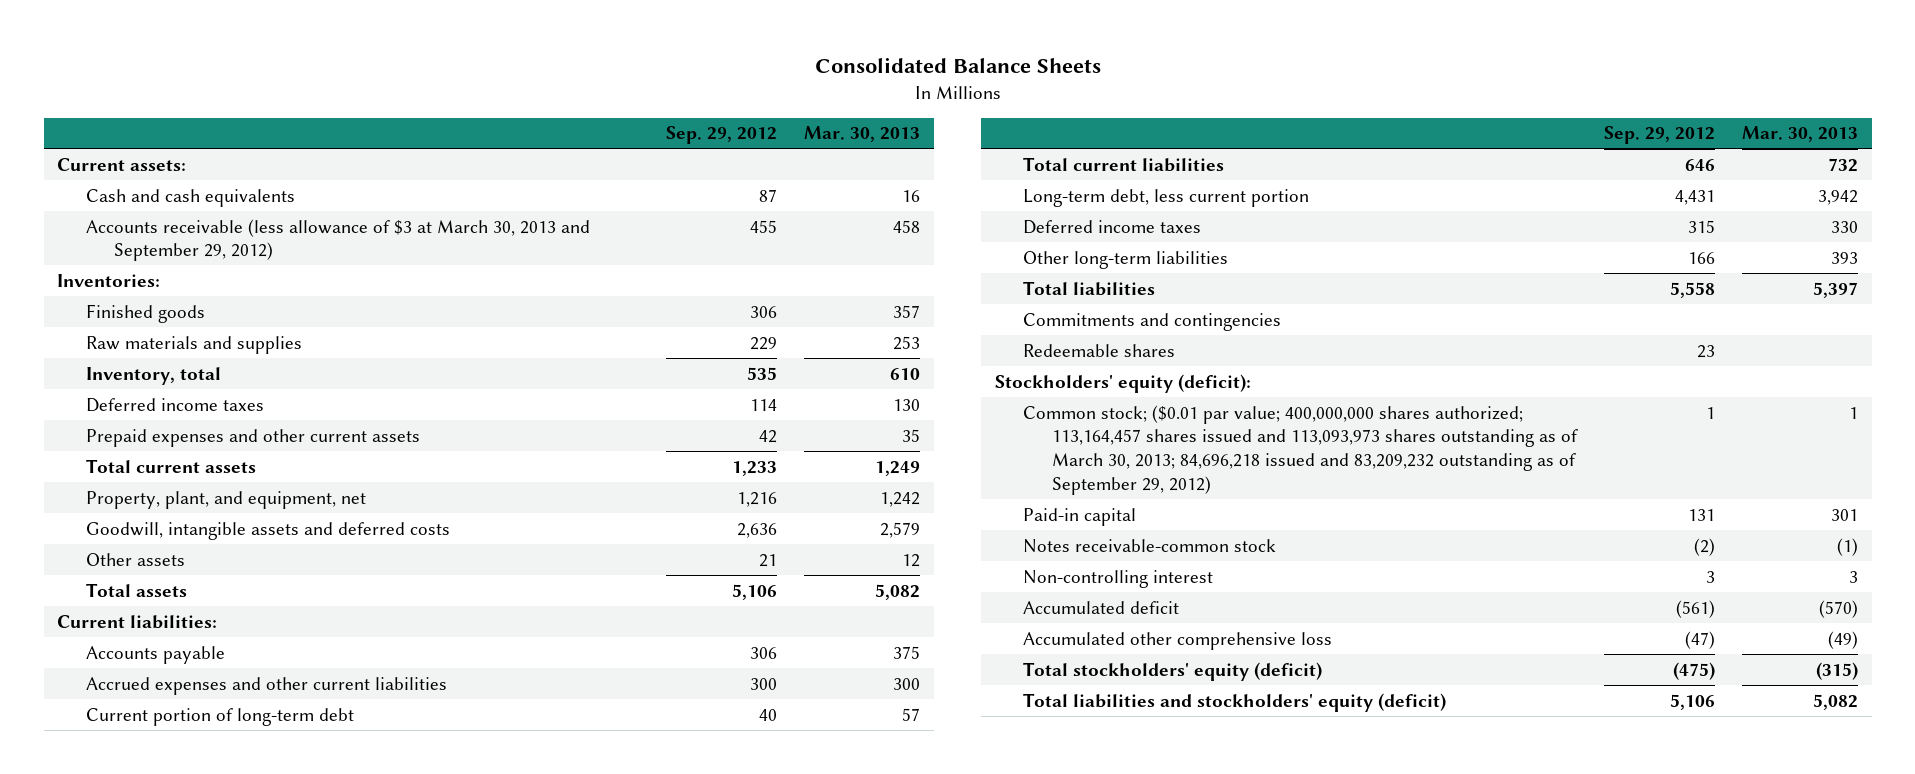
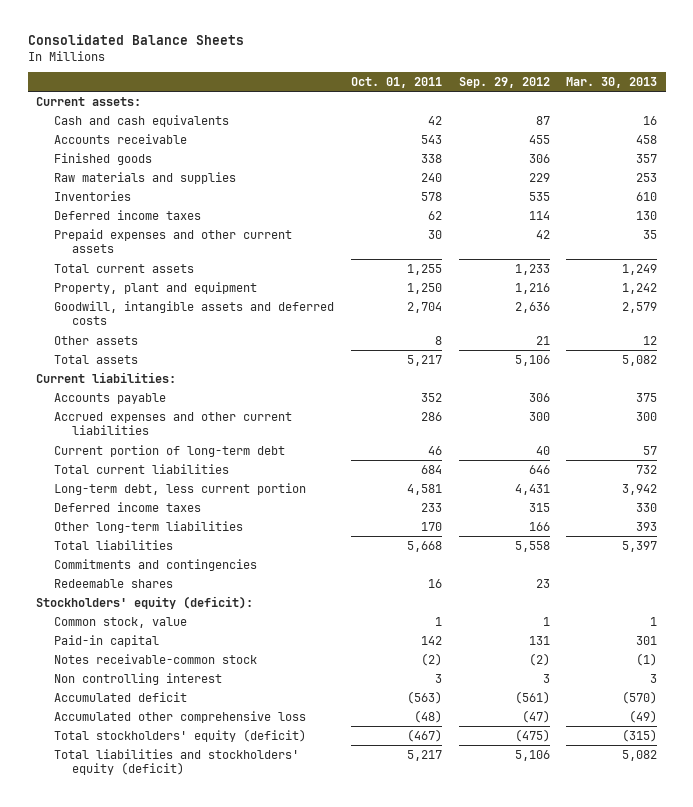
none -> [350,76,442,88] Oct. 01, 2011
[57,273,161,287] Inventories: -> none
[85,218,590,262] Accounts receivable (less allowance of $3 at March 30, 2013 and September 29, 2012) -> [54,133,188,144] Accounts receivable
[85,366,221,385] Inventory, total -> [54,190,132,201] Inventories
[85,490,366,509] Property, plant, and equipment, net -> [54,281,258,294] Property, plant and equipment
[1023,404,1579,496] Common stock; ($0.01 par value; 400,000,000 shares authorized; 113,164,457 shares issued and 113,093,973 shares outstanding as of March 30, 2013; 84,696,218 issued and 83,209,232 outstanding as of September 29, 2012) -> [54,616,188,628] Common stock, value
[1023,569,1214,588] Non-controlling interest -> [54,672,223,685] Non controlling interest

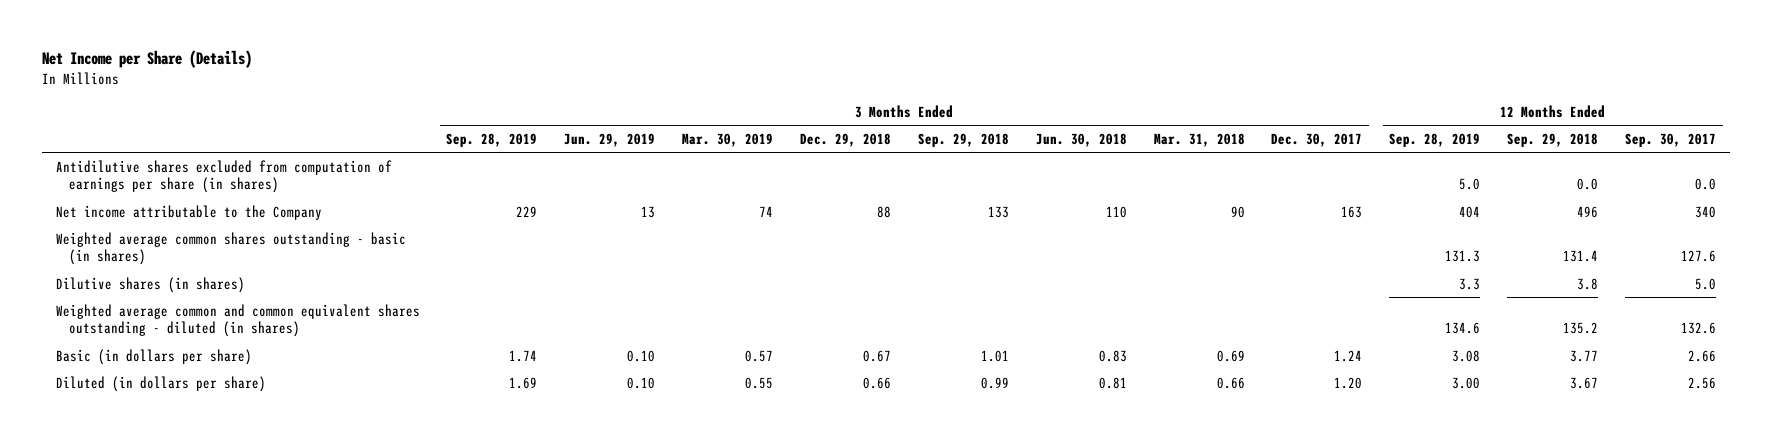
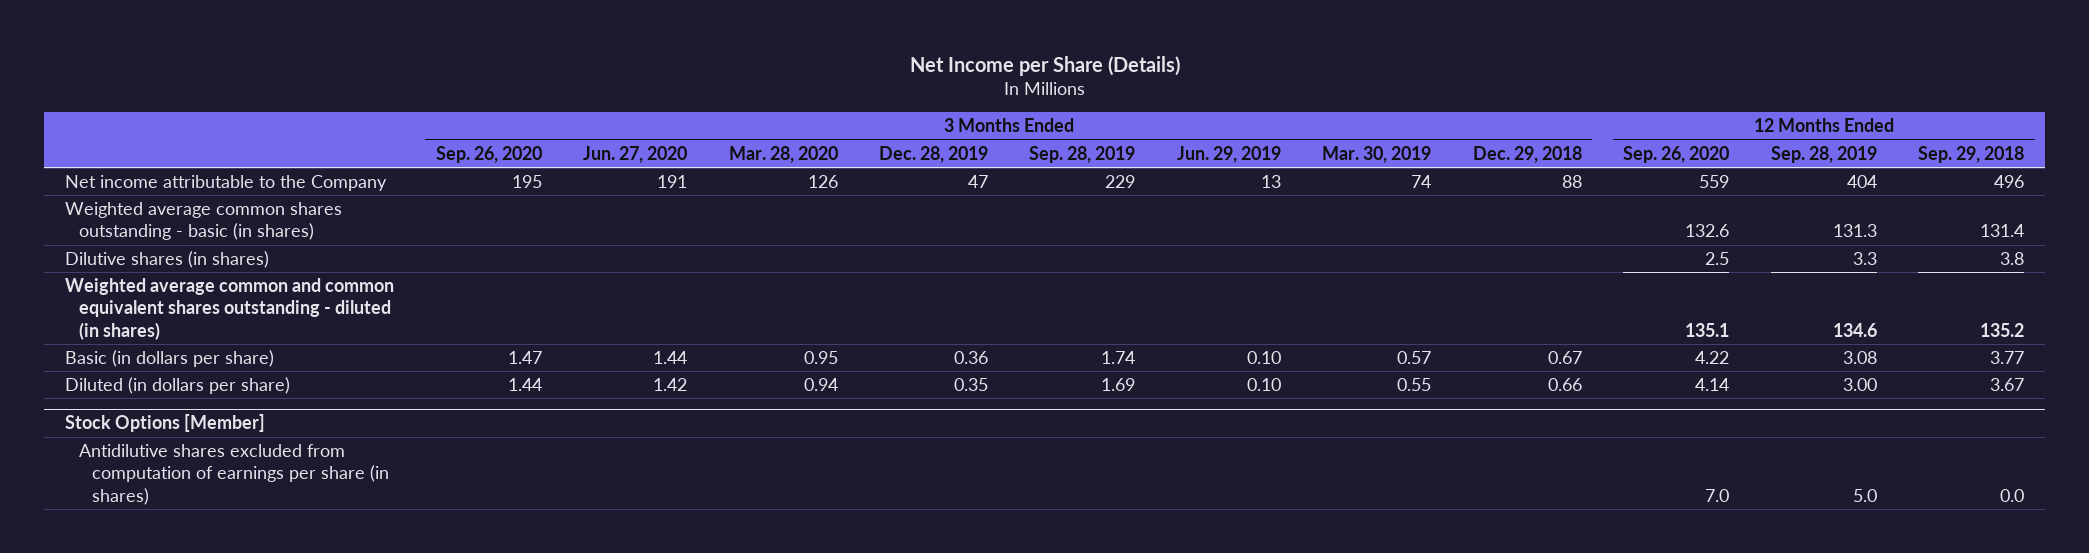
[917,132,1009,147] Sep. 29, 2018 -> none
[1035,132,1127,147] Jun. 30, 2018 -> none
[1153,132,1245,147] Mar. 31, 2018 -> none
[1271,132,1363,147] Dec. 30, 2017 -> none
[1625,132,1717,147] Sep. 30, 2017 -> none
none -> [435,145,542,163] Sep. 26, 2020
none -> [583,145,688,163] Jun. 27, 2020
none -> [728,145,838,163] Mar. 28, 2020
none -> [879,145,989,163] Dec. 28, 2019
none -> [1623,145,1730,163] Sep. 26, 2020
[55,159,392,194] Antidilutive shares excluded from computation of earnings per share (in shares) -> none
none -> [65,414,266,433] Stock Options [Member]
none -> [78,443,390,505] Antidilutive shares excluded from computation of earnings per share (in shares)

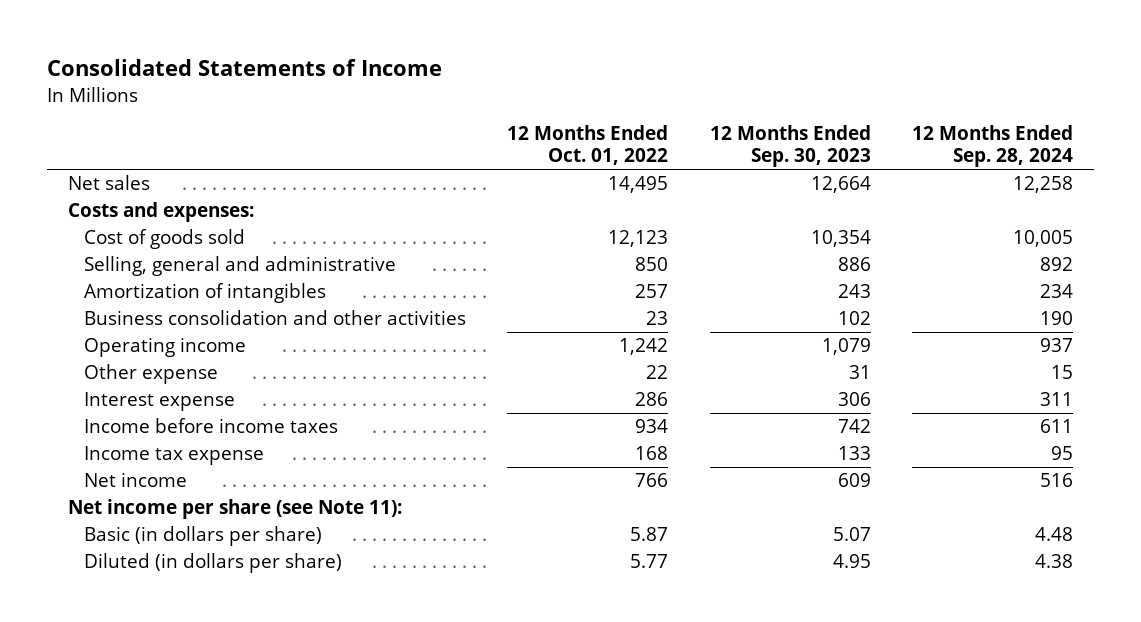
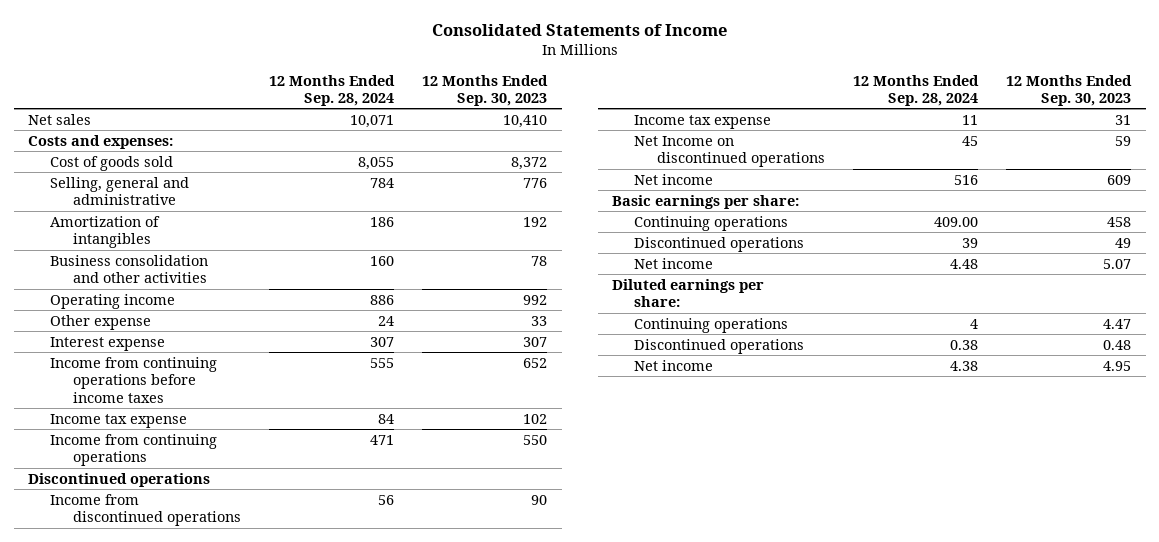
[507,125,669,166] 12 Months Ended Oct. 01, 2022 -> none
[810,176,871,194] 12,664 -> [503,114,548,128] 10,410
[1013,176,1074,194] 12,258 -> [350,114,395,128] 10,071
[810,230,871,248] 10,354 -> [511,156,548,170] 8,372
[1013,230,1074,248] 10,005 -> [358,156,395,170] 8,055
[837,257,871,272] 886 -> [523,177,548,188] 776
[1040,257,1074,272] 892 -> [370,177,395,188] 784
[837,284,871,299] 243 -> [523,216,548,227] 192
[1040,284,1074,299] 234 -> [370,216,395,227] 186
[837,311,871,326] 102 -> [531,255,548,266] 78
[1040,311,1074,326] 190 -> [370,255,395,266] 160
[821,338,871,356] 1,079 -> [523,294,548,305] 992
[1040,338,1074,353] 937 -> [370,294,395,305] 886
[848,365,871,380] 31 -> [531,315,548,326] 33
[1051,365,1074,380] 15 -> [378,315,395,326] 24
[837,392,871,407] 306 -> [523,336,548,347] 307
[1040,392,1074,407] 311 -> [370,336,395,347] 307
[84,418,339,434] Income before income taxes -> [50,356,218,403] Income from continuing operations before income taxes
[837,419,871,434] 742 -> [523,357,548,368] 652
[1040,419,1074,434] 611 -> [370,357,395,368] 555
[837,446,871,461] 133 -> [523,413,548,424] 102
[1051,446,1074,461] 95 -> [378,413,395,424] 84
none -> [50,433,218,467] Income from continuing operations
none -> [27,472,210,487] Discontinued operations
none -> [50,493,241,527] Income from discontinued operations
none -> [634,114,772,129] Income tax expense
none -> [634,135,825,168] Net Income on discontinued operations
[67,499,402,520] Net income per share (see Note 11): -> none
none -> [611,194,799,209] Basic earnings per share:
none -> [634,215,789,231] Continuing operations
none -> [634,236,805,252] Discontinued operations
[84,526,323,547] Basic (in dollars per share) -> [634,257,714,269] Net income
none -> [611,278,764,308] Diluted earnings per share:
none -> [634,317,789,333] Continuing operations
none -> [634,338,805,354] Discontinued operations
[84,553,343,574] Diluted (in dollars per share) -> [634,359,714,371] Net income

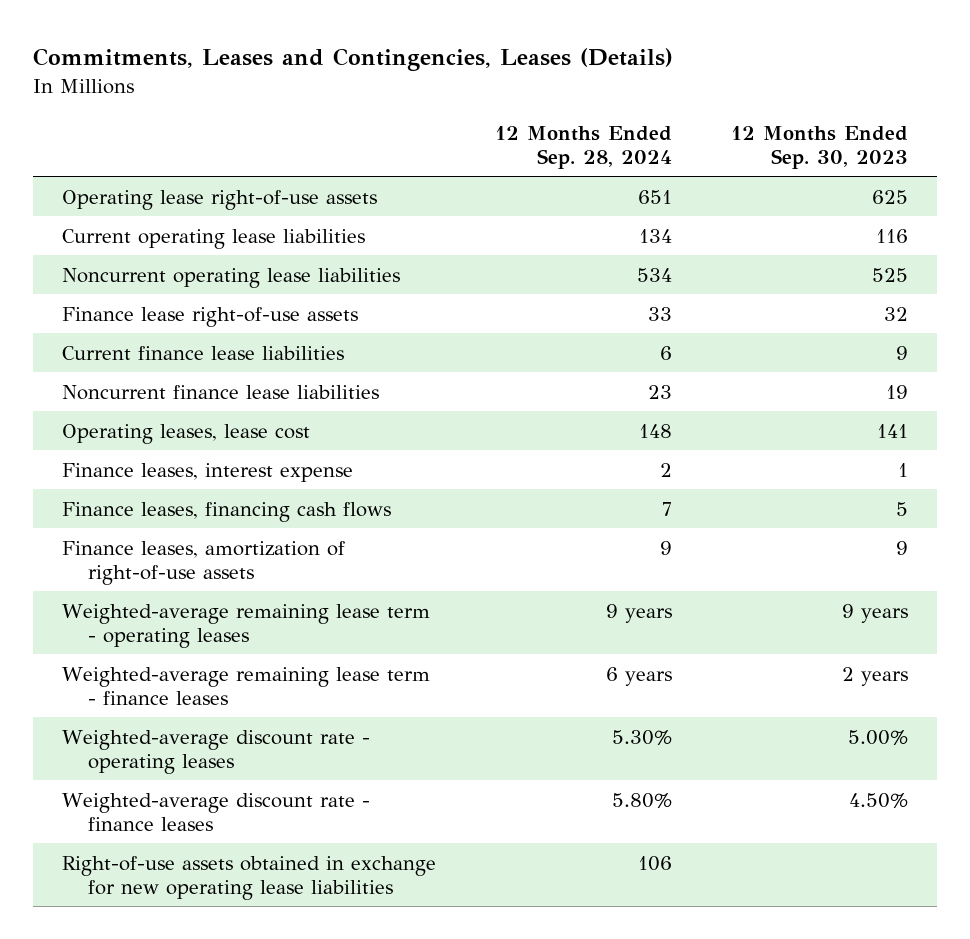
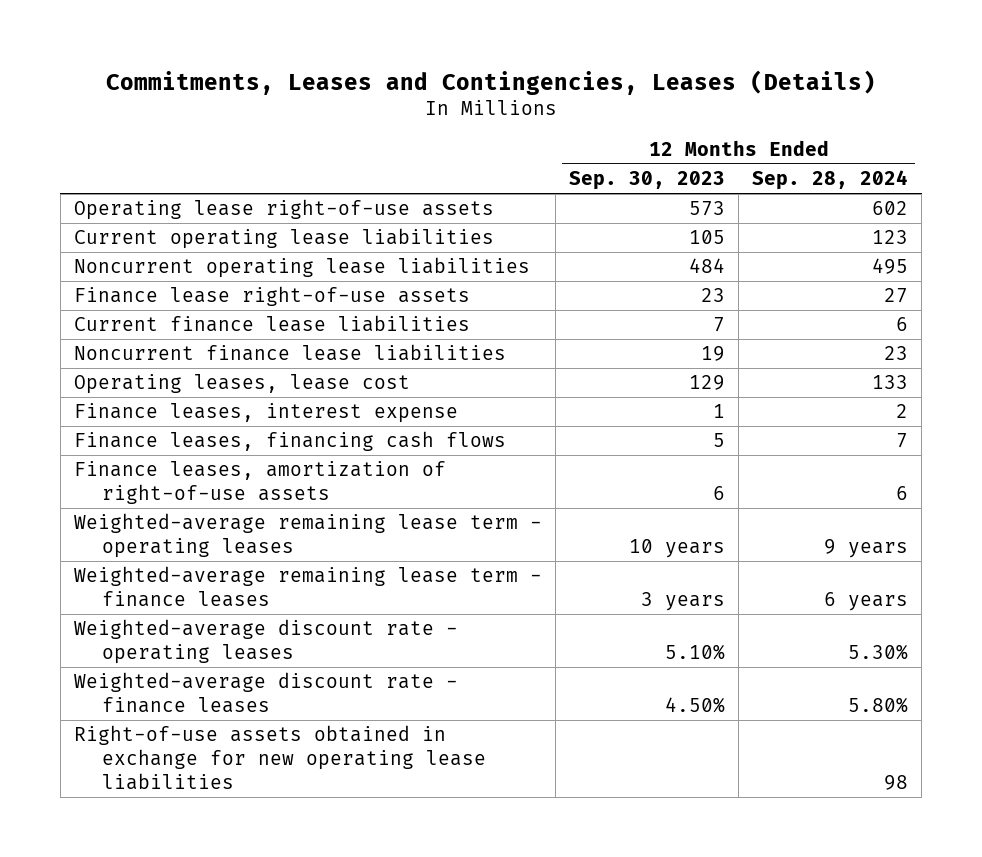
[637,189,672,204] 651 -> [872,201,909,216] 602
[871,189,908,204] 625 -> [689,201,726,217] 573
[638,228,672,243] 134 -> [872,230,909,245] 123
[875,228,908,243] 116 -> [689,230,726,245] 105
[636,267,672,282] 534 -> [872,258,909,275] 495
[871,267,908,282] 525 -> [689,258,726,274] 484
[647,306,672,321] 33 -> [884,288,909,304] 27
[883,306,908,321] 32 -> [701,288,726,303] 23
[895,345,908,360] 9 -> [713,317,726,333] 7
[638,423,672,438] 148 -> [872,375,909,390] 133
[876,423,908,438] 141 -> [689,375,726,391] 129
[659,540,672,555] 9 -> [896,486,909,501] 6
[895,540,908,555] 9 -> [713,486,726,501] 6
[841,603,908,623] 9 years -> [629,539,726,559] 10 years
[841,666,908,686] 2 years -> [641,592,726,612] 3 years
[847,729,908,745] 5.00% -> [665,644,726,661] 5.10%
[637,855,672,871] 106 -> [884,775,909,791] 98

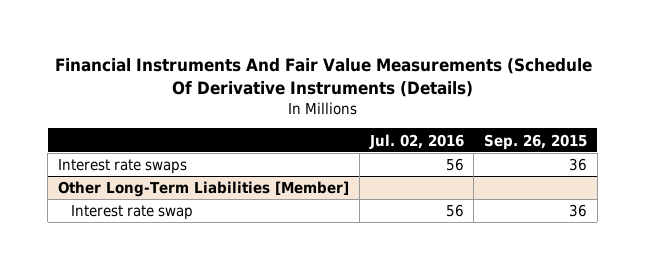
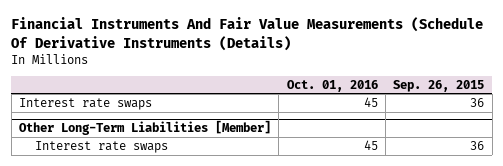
[368,133,464,149] Jul. 02, 2016 -> none
none -> [286,79,378,92] Oct. 01, 2016
[70,205,193,221] Interest rate swap -> [34,140,168,153] Interest rate swaps

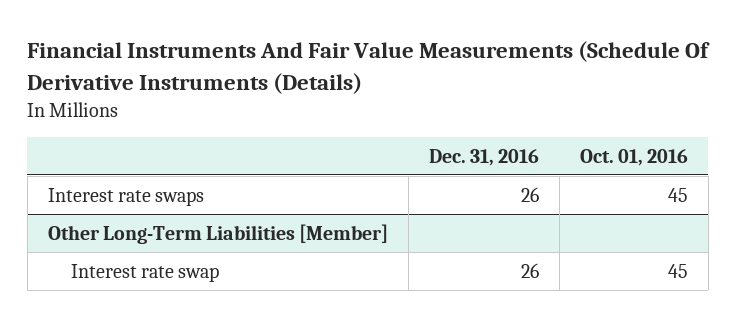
[393,79,485,92] Sep. 26, 2015 -> none
none -> [428,148,539,166] Dec. 31, 2016
[34,140,168,153] Interest rate swaps -> [70,263,219,282] Interest rate swap

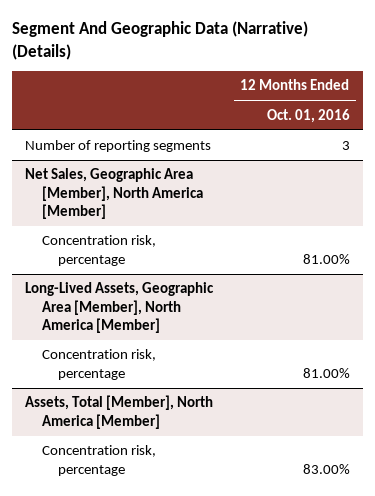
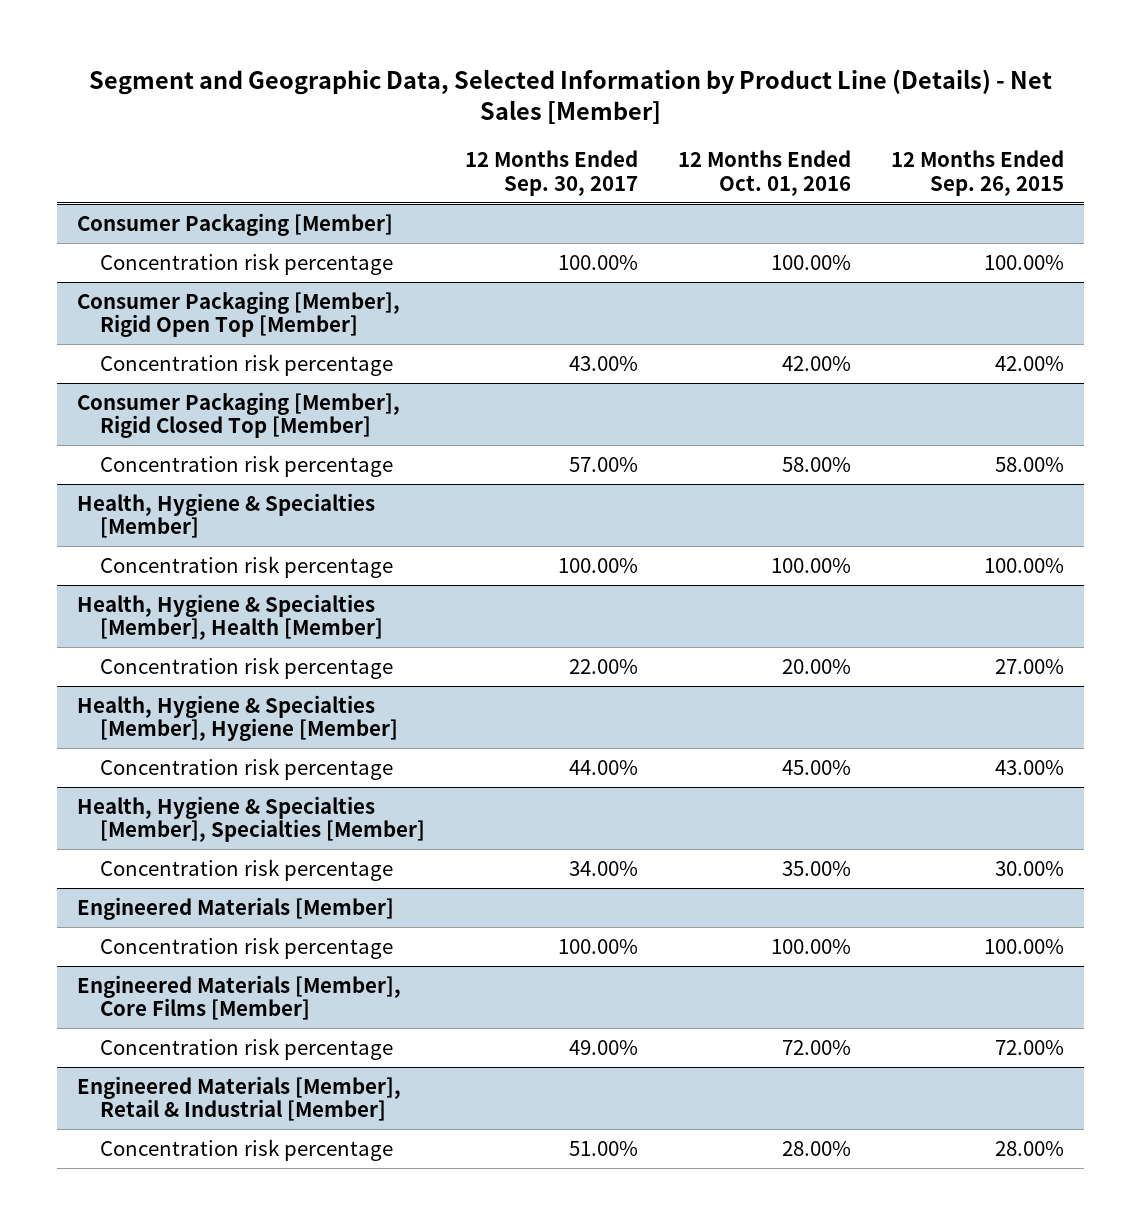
[11,21,308,60] Segment And Geographic Data (Narrative) (Details) -> [88,68,1052,125] Segment and Geographic Data, Selected Information by Product Line (Details) - Net Sales [Member]
none -> [464,150,638,197] 12 Months Ended Sep. 30, 2017
none -> [891,150,1065,197] 12 Months Ended Sep. 26, 2015
[25,140,212,153] Number of reporting segments -> none
[25,168,203,220] Net Sales, Geographic Area [Member], North America [Member] -> none
[25,282,215,334] Long-Lived Assets, Geographic Area [Member], North America [Member] -> none
[25,395,214,429] Assets, Total [Member], North America [Member] -> none
none -> [77,212,394,236] Consumer Packaging [Member]
[41,235,156,266] Concentration risk, percentage -> [99,252,393,275] Concentration risk percentage
[302,253,350,264] 81.00% -> [771,254,852,270] 100.00%
none -> [77,290,401,338] Consumer Packaging [Member], Rigid Open Top [Member]
[41,349,156,380] Concentration risk, percentage -> [99,353,393,376] Concentration risk percentage
[302,367,350,378] 81.00% -> [782,355,852,371] 42.00%
none -> [77,391,401,439] Consumer Packaging [Member], Rigid Closed Top [Member]
[41,445,156,476] Concentration risk, percentage -> [99,454,393,477] Concentration risk percentage
[302,463,350,474] 83.00% -> [782,456,852,472] 58.00%
none -> [77,492,376,539] Health, Hygiene & Specialties [Member]
none -> [99,555,393,578] Concentration risk percentage
none -> [77,593,383,641] Health, Hygiene & Specialties [Member], Health [Member]
none -> [99,656,393,679] Concentration risk percentage
none -> [77,694,398,742] Health, Hygiene & Specialties [Member], Hygiene [Member]
none -> [99,757,393,780] Concentration risk percentage
none -> [77,795,425,843] Health, Hygiene & Specialties [Member], Specialties [Member]
none -> [99,858,393,881] Concentration risk percentage
none -> [77,896,395,920] Engineered Materials [Member]
none -> [99,936,393,959] Concentration risk percentage
none -> [77,974,402,1021] Engineered Materials [Member], Core Films [Member]
none -> [99,1037,393,1060] Concentration risk percentage
none -> [77,1075,402,1122] Engineered Materials [Member], Retail & Industrial [Member]
none -> [99,1138,393,1161] Concentration risk percentage

